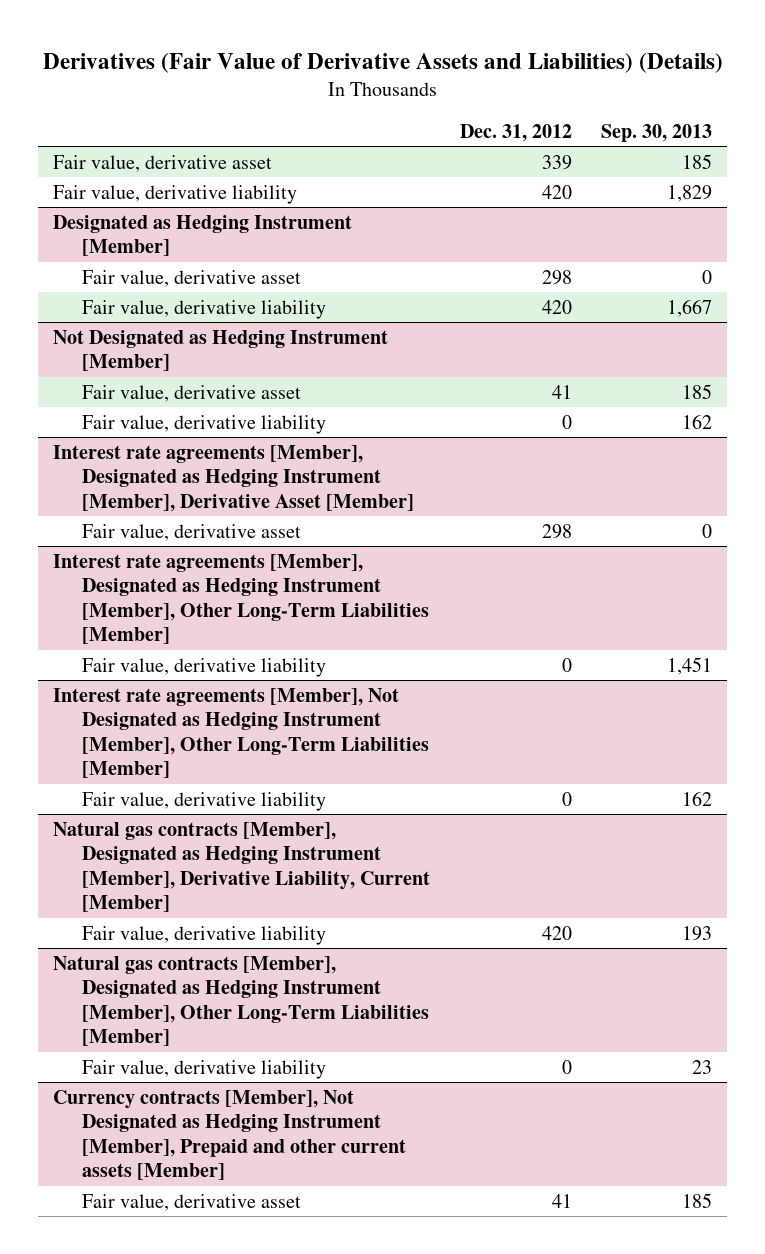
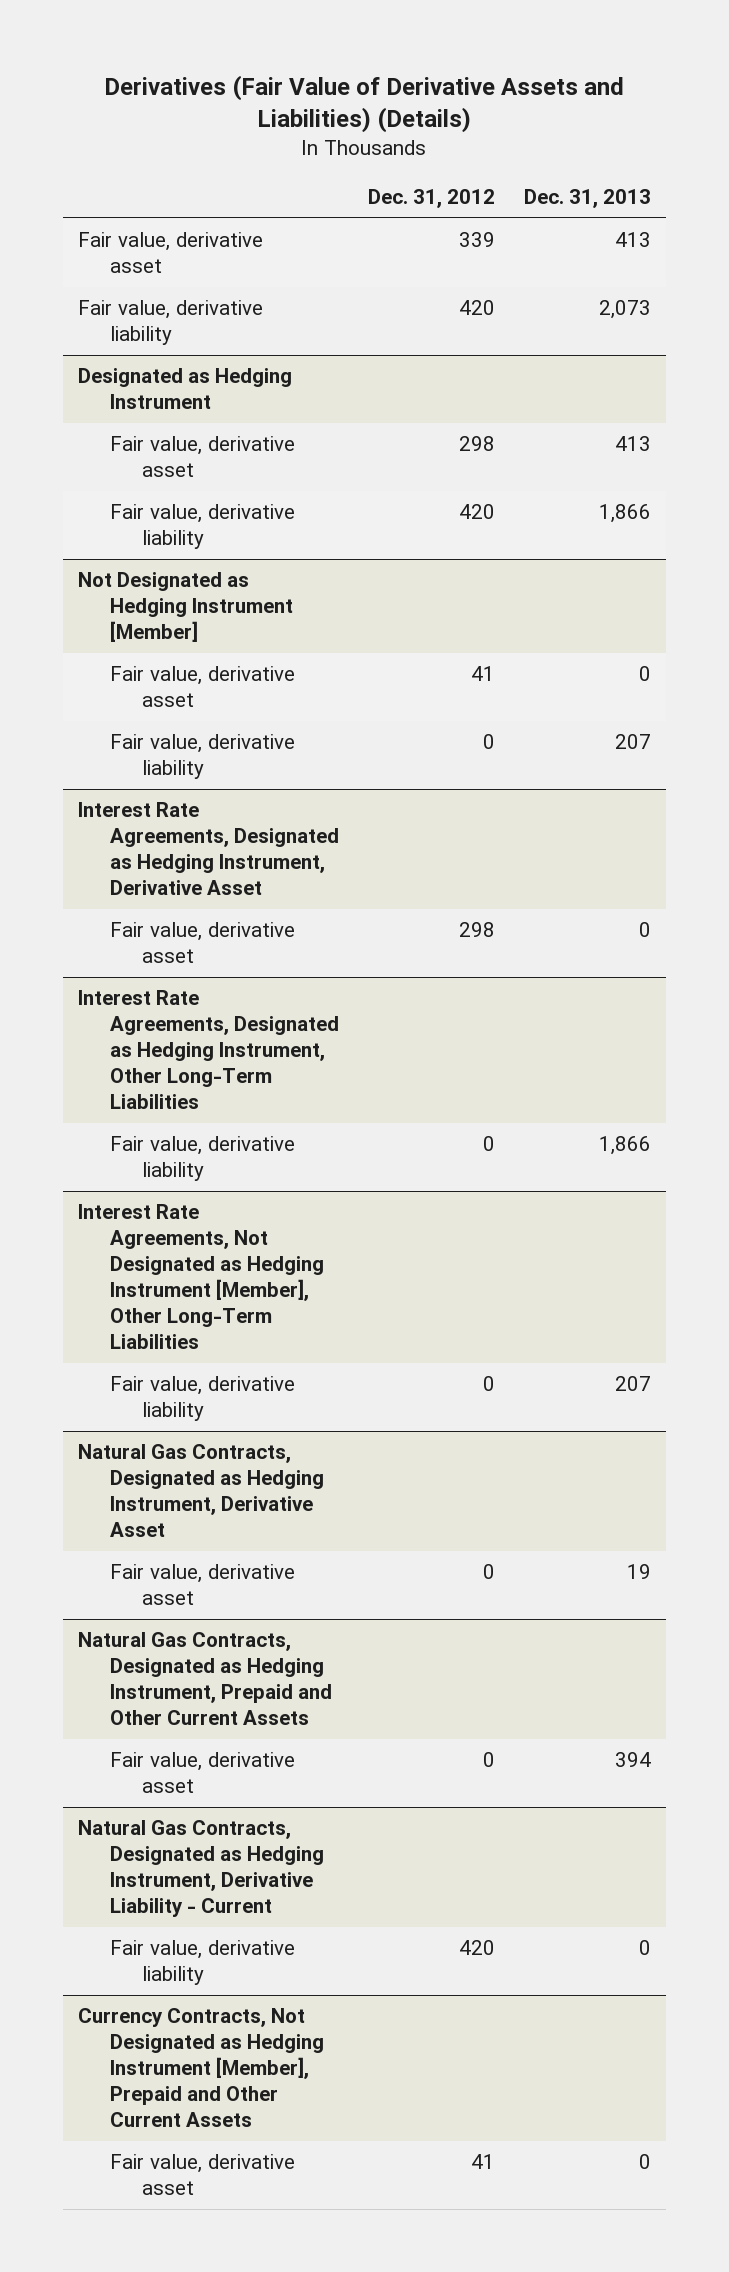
[601,123,713,142] Sep. 30, 2013 -> none
none -> [524,189,652,209] Dec. 31, 2013
[52,214,352,257] Designated as Hedging Instrument [Member] -> [77,368,292,410] Designated as Hedging Instrument
[52,444,414,512] Interest rate agreements [Member], Designated as Hedging Instrument [Member], Derivative Asset [Member] -> [77,802,339,896] Interest Rate Agreements, Designated as Hedging Instrument, Derivative Asset
[52,553,429,645] Interest rate agreements [Member], Designated as Hedging Instrument [Member], Other Long-Term Liabilities [Member] -> [77,990,339,1110] Interest Rate Agreements, Designated as Hedging Instrument, Other Long-Term Liabilities
[52,687,429,779] Interest rate agreements [Member], Not Designated as Hedging Instrument [Member], Other Long-Term Liabilities [Member] -> [77,1204,324,1350] Interest Rate Agreements, Not Designated as Hedging Instrument [Member], Other Long-Term Liabilities
none -> [77,1444,324,1538] Natural Gas Contracts, Designated as Hedging Instrument, Derivative Asset
none -> [109,1564,295,1606] Fair value, derivative asset
none -> [77,1632,332,1726] Natural Gas Contracts, Designated as Hedging Instrument, Prepaid and Other Current Assets
none -> [109,1752,295,1794] Fair value, derivative asset
[52,821,430,913] Natural gas contracts [Member], Designated as Hedging Instrument [Member], Derivative Liability, Current [Member] -> [77,1820,324,1918] Natural Gas Contracts, Designated as Hedging Instrument, Derivative Liability - Current
[52,955,429,1047] Natural gas contracts [Member], Designated as Hedging Instrument [Member], Other Long-Term Liabilities [Member] -> none
[81,1059,326,1079] Fair value, derivative liability -> none
[52,1089,406,1181] Currency contracts [Member], Not Designated as Hedging Instrument [Member], Prepaid and other current assets [Member] -> [77,2008,324,2128] Currency Contracts, Not Designated as Hedging Instrument [Member], Prepaid and Other Current Assets

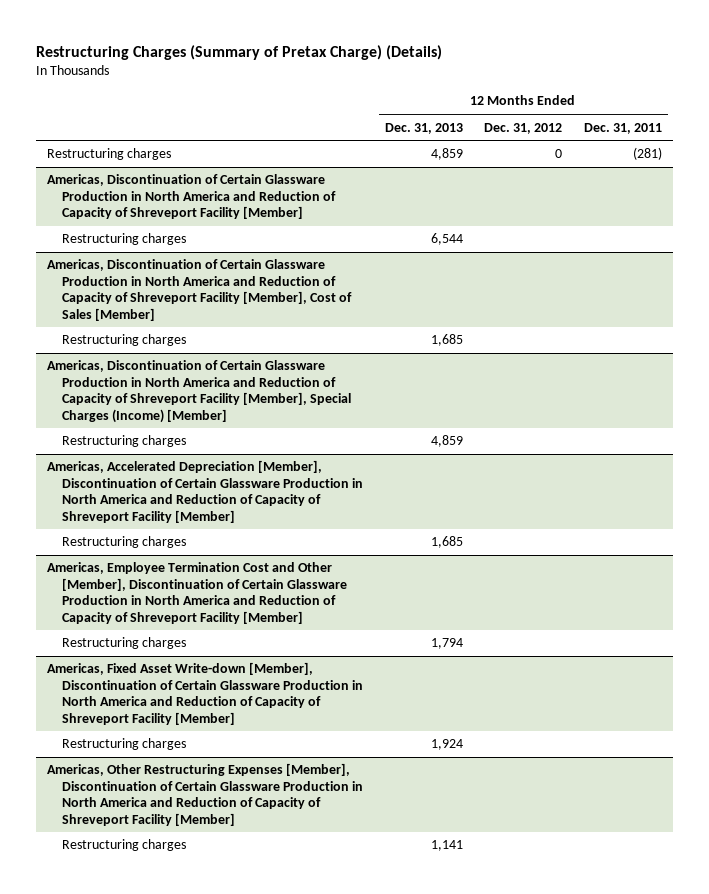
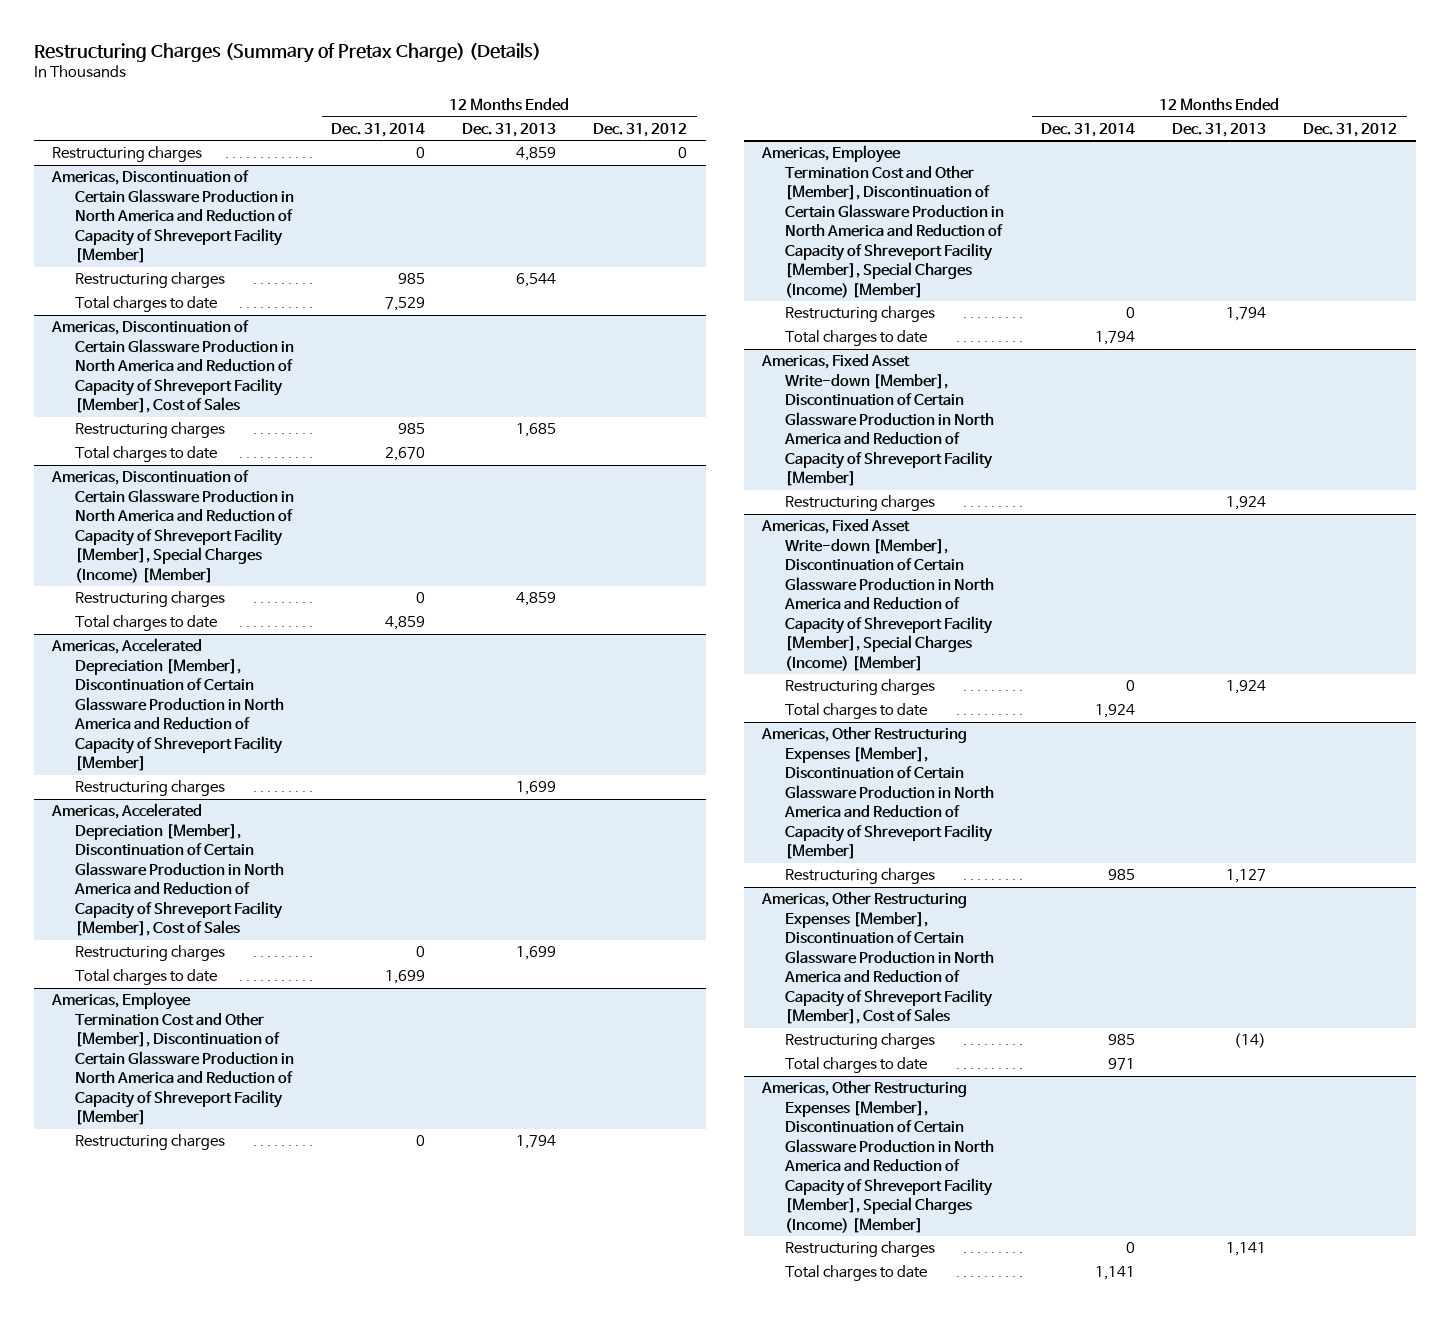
[584,122,663,134] Dec. 31, 2011 -> none
none -> [331,122,426,137] Dec. 31, 2014
none -> [74,296,217,313] Total charges to date
[46,259,353,321] Americas, Discontinuation of Certain Glassware Production in North America and Reduction of Capacity of Shreveport Facility [Member], Cost of Sales [Member] -> [51,320,294,414] Americas, Discontinuation of Certain Glassware Production in North America and Reduction of Capacity of Shreveport Facility [Member], Cost of Sales
none -> [74,446,217,463] Total charges to date
none -> [74,615,217,632] Total charges to date
[430,536,463,549] 1,685 -> [516,781,557,796] 1,699
none -> [51,803,284,937] Americas, Accelerated Depreciation [Member], Discontinuation of Certain Glassware Production in North America and Reduction of Capacity of Shreveport Facility [Member], Cost of Sales
none -> [74,945,225,962] Restructuring charges
none -> [74,969,217,986] Total charges to date
none -> [761,145,1004,298] Americas, Employee Termination Cost and Other [Member], Discontinuation of Certain Glassware Production in North America and Reduction of Capacity of Shreveport Facility [Member], Special Charges (Income) [Member]
none -> [784,306,935,323] Restructuring charges
none -> [784,330,927,347] Total charges to date
none -> [761,519,994,671] Americas, Fixed Asset Write-down [Member], Discontinuation of Certain Glassware Production in North America and Reduction of Capacity of Shreveport Facility [Member], Special Charges (Income) [Member]
none -> [784,679,935,696] Restructuring charges
none -> [784,703,927,720] Total charges to date
none -> [784,868,935,885] Restructuring charges
none -> [761,892,994,1025] Americas, Other Restructuring Expenses [Member], Discontinuation of Certain Glassware Production in North America and Reduction of Capacity of Shreveport Facility [Member], Cost of Sales
none -> [784,1033,935,1050] Restructuring charges
none -> [784,1057,927,1074] Total charges to date
none -> [761,1081,994,1233] Americas, Other Restructuring Expenses [Member], Discontinuation of Certain Glassware Production in North America and Reduction of Capacity of Shreveport Facility [Member], Special Charges (Income) [Member]
none -> [784,1265,927,1282] Total charges to date

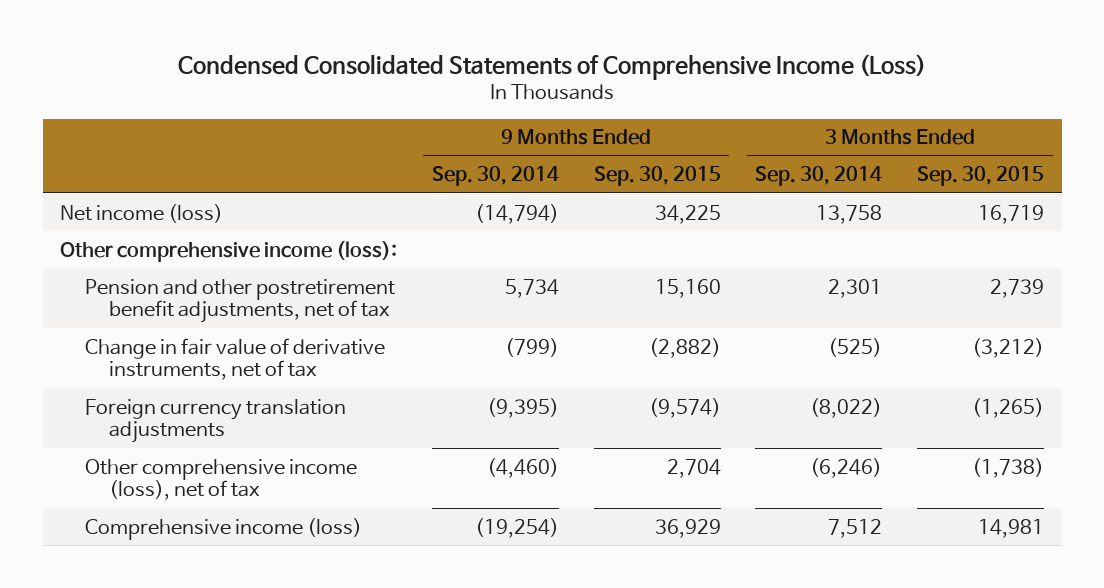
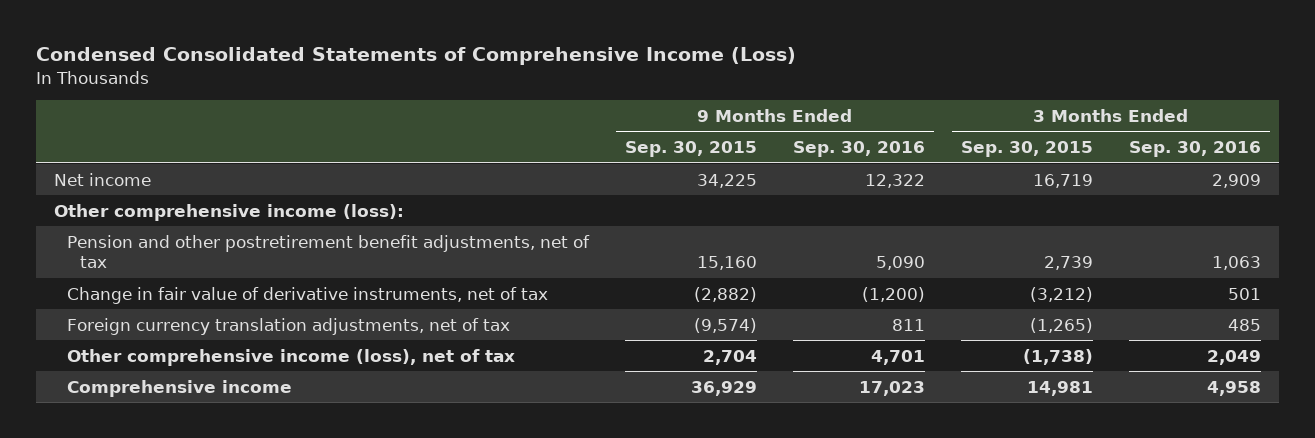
[431,166,559,187] Sep. 30, 2014 -> none
[755,166,883,187] Sep. 30, 2014 -> none
none -> [792,140,925,157] Sep. 30, 2016
none -> [1129,140,1262,157] Sep. 30, 2016
[60,203,224,223] Net income (loss) -> [53,172,151,186] Net income
[84,398,346,444] Foreign currency translation adjustments -> [66,317,510,335] Foreign currency translation adjustments, net of tax
[84,517,362,540] Comprehensive income (loss) -> [66,379,292,397] Comprehensive income

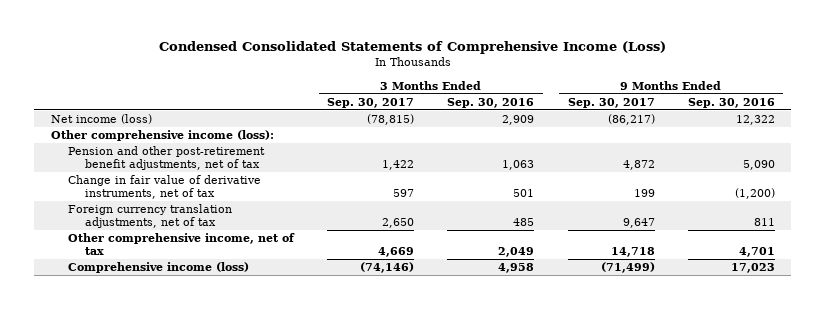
[624,140,757,157] Sep. 30, 2015 -> none
[961,140,1094,157] Sep. 30, 2015 -> none
none -> [327,97,415,108] Sep. 30, 2017
none -> [567,97,655,108] Sep. 30, 2017
[53,172,151,186] Net income -> [50,114,152,125] Net income (loss)
[66,234,590,269] Pension and other postretirement benefit adjustments, net of tax -> [67,146,265,170] Pension and other post-retirement benefit adjustments, net of tax
[66,348,515,366] Other comprehensive income (loss), net of tax -> [67,233,295,255] Other comprehensive income, net of tax
[66,379,292,397] Comprehensive income -> [67,262,249,274] Comprehensive income (loss)

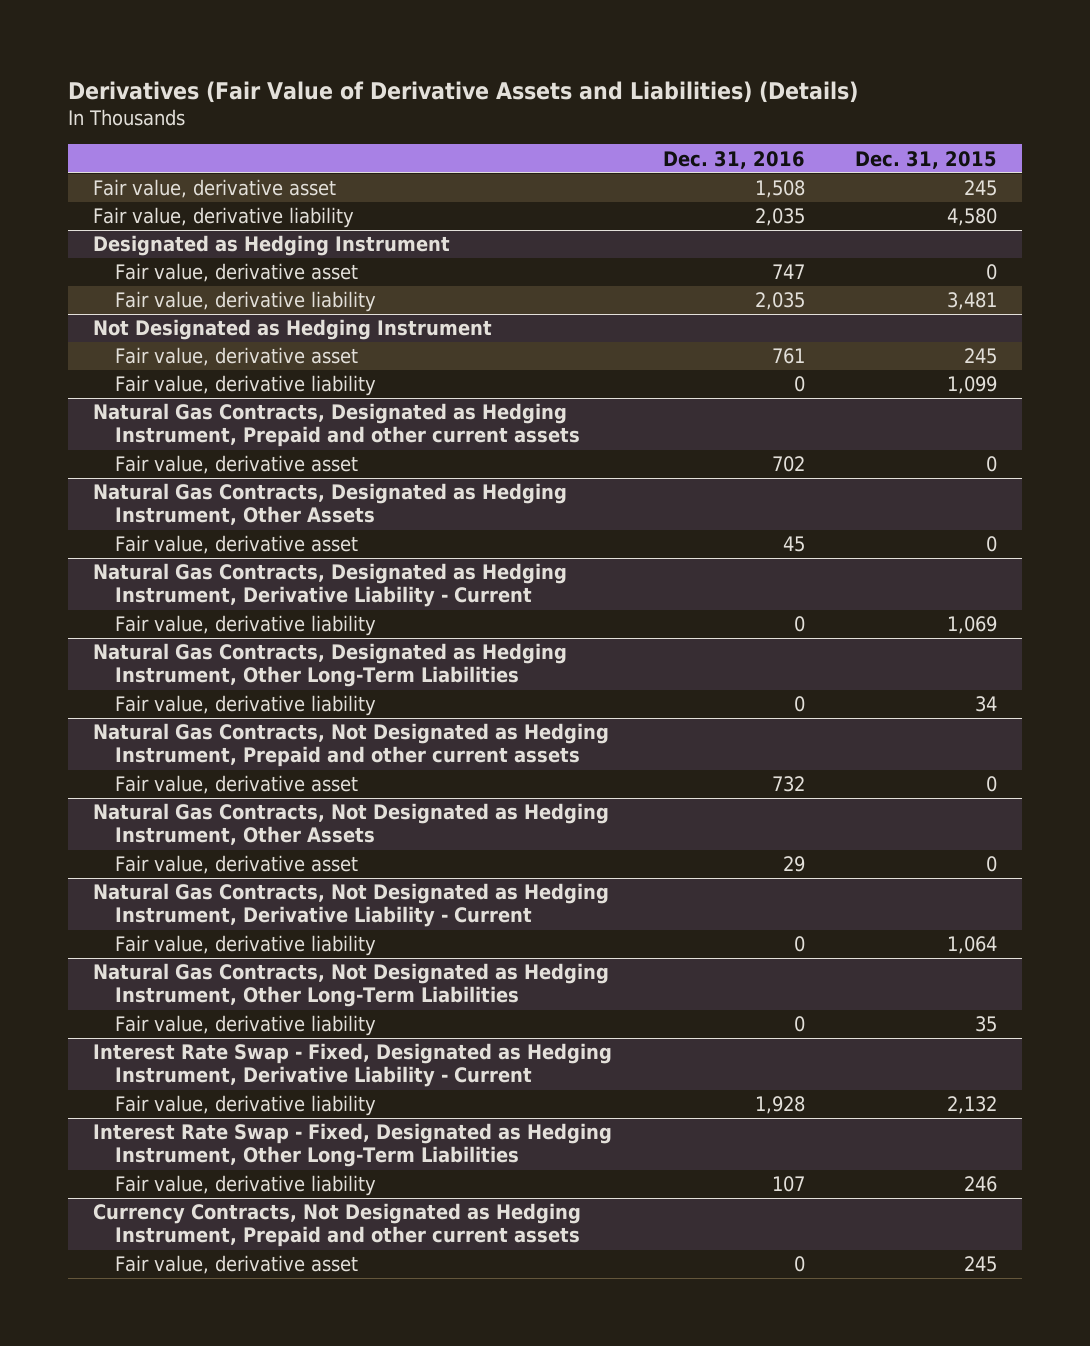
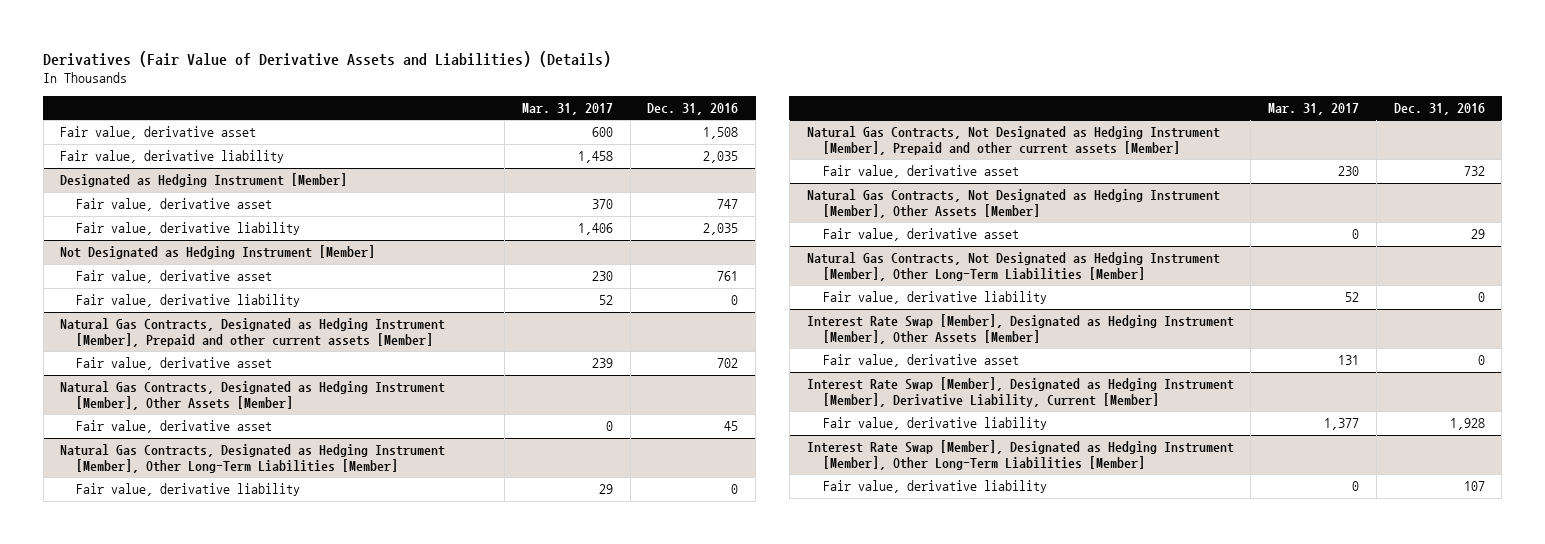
[854,150,997,169] Dec. 31, 2015 -> none
none -> [521,102,613,115] Mar. 31, 2017
[93,235,451,257] Designated as Hedging Instrument -> [60,173,348,188] Designated as Hedging Instrument [Member]
[93,319,493,341] Not Designated as Hedging Instrument -> [60,245,376,260] Not Designated as Hedging Instrument [Member]
[93,403,581,448] Natural Gas Contracts, Designated as Hedging Instrument, Prepaid and other current assets -> [60,318,446,347] Natural Gas Contracts, Designated as Hedging Instrument [Member], Prepaid and other current assets [Member]
[93,483,568,526] Natural Gas Contracts, Designated as Hedging Instrument, Other Assets -> [60,381,446,410] Natural Gas Contracts, Designated as Hedging Instrument [Member], Other Assets [Member]
[93,563,568,608] Natural Gas Contracts, Designated as Hedging Instrument, Derivative Liability - Current -> none
[115,615,377,637] Fair value, derivative liability -> none
[93,643,568,688] Natural Gas Contracts, Designated as Hedging Instrument, Other Long-Term Liabilities -> [60,444,446,473] Natural Gas Contracts, Designated as Hedging Instrument [Member], Other Long-Term Liabilities [Member]
[93,723,610,768] Natural Gas Contracts, Not Designated as Hedging Instrument, Prepaid and other current assets -> [806,126,1220,155] Natural Gas Contracts, Not Designated as Hedging Instrument [Member], Prepaid and other current assets [Member]
[93,803,610,846] Natural Gas Contracts, Not Designated as Hedging Instrument, Other Assets -> [806,189,1220,218] Natural Gas Contracts, Not Designated as Hedging Instrument [Member], Other Assets [Member]
[93,883,610,928] Natural Gas Contracts, Not Designated as Hedging Instrument, Derivative Liability - Current -> none
[115,935,377,957] Fair value, derivative liability -> none
[93,963,610,1008] Natural Gas Contracts, Not Designated as Hedging Instrument, Other Long-Term Liabilities -> [806,252,1220,281] Natural Gas Contracts, Not Designated as Hedging Instrument [Member], Other Long-Term Liabilities [Member]
none -> [806,314,1234,344] Interest Rate Swap [Member], Designated as Hedging Instrument [Member], Other Assets [Member]
none -> [822,354,1019,368] Fair value, derivative asset
[93,1043,613,1088] Interest Rate Swap - Fixed, Designated as Hedging Instrument, Derivative Liability - Current -> [806,377,1234,407] Interest Rate Swap [Member], Designated as Hedging Instrument [Member], Derivative Liability, Current [Member]
[93,1123,613,1168] Interest Rate Swap - Fixed, Designated as Hedging Instrument, Other Long-Term Liabilities -> [806,440,1234,470] Interest Rate Swap [Member], Designated as Hedging Instrument [Member], Other Long-Term Liabilities [Member]
[93,1203,582,1248] Currency Contracts, Not Designated as Hedging Instrument, Prepaid and other current assets -> none
[115,1255,359,1275] Fair value, derivative asset -> none

